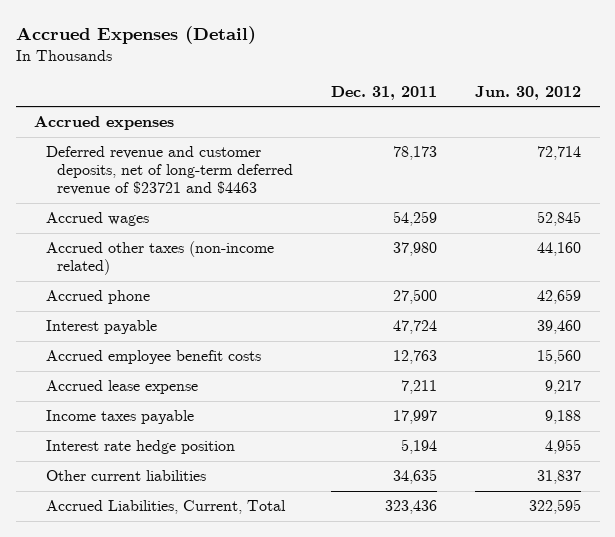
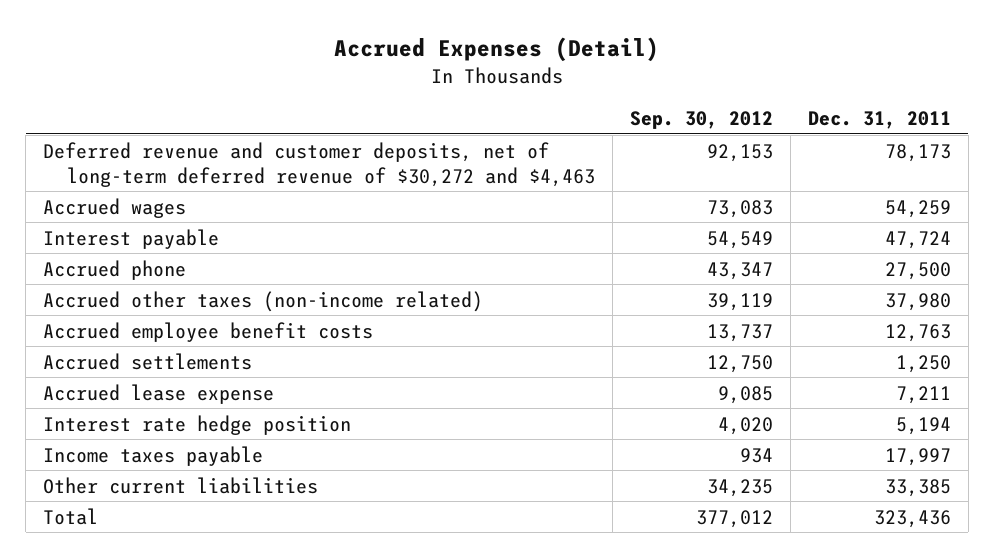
[474,85,581,100] Jun. 30, 2012 -> none
none -> [630,110,774,129] Sep. 30, 2012
[34,116,175,131] Accrued expenses -> none
[45,146,294,196] Deferred revenue and customer deposits, net of long-term deferred revenue of $23721 and $4463 -> [43,141,596,187] Deferred revenue and customer deposits, net of long-term deferred revenue of $30,272 and $4,463
[45,290,150,305] Accrued phone -> [43,259,187,280] Accrued phone
[45,241,274,276] Accrued other taxes (non-income related) -> [43,290,484,312] Accrued other taxes (non-income related)
none -> [43,352,253,370] Accrued settlements
[45,410,194,425] Income taxes payable -> [43,445,264,466] Income taxes payable
[393,469,438,485] 34,635 -> [885,478,952,497] 33,385
[45,500,286,515] Accrued Liabilities, Current, Total -> [43,507,99,525] Total

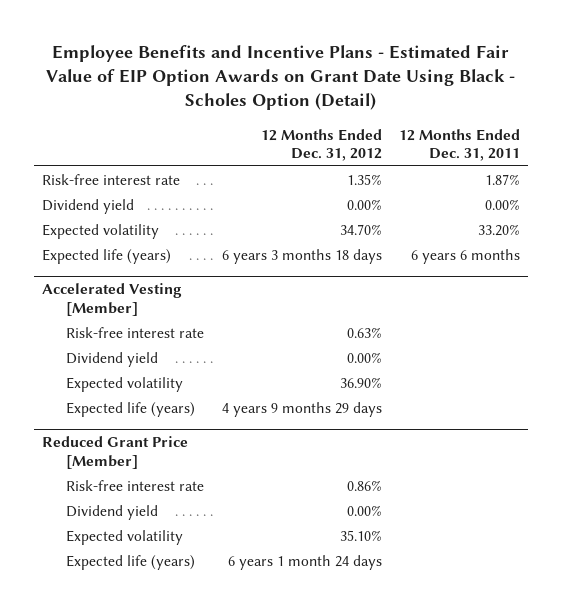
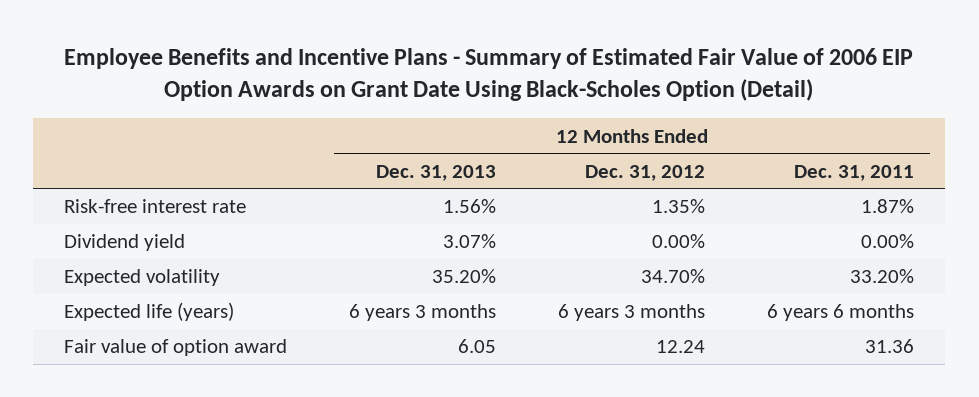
[45,44,515,111] Employee Benefits and Incentive Plans - Estimated Fair Value of EIP Option Awards on Grant Date Using Black - Scholes Option (Detail) -> [64,48,914,102] Employee Benefits and Incentive Plans - Summary of Estimated Fair Value of 2006 EIP Option Awards on Grant Date Using Black-Scholes Option (Detail)
none -> [376,164,497,181] Dec. 31, 2013
[42,283,183,316] Accelerated Vesting [Member] -> none
[66,326,205,338] Risk-free interest rate -> none
[66,351,159,367] Dividend yield -> none
[66,376,184,392] Expected volatility -> none
[66,401,196,417] Expected life (years) -> none
[42,436,189,469] Reduced Grant Price [Member] -> none
[66,479,205,491] Risk-free interest rate -> none
[66,504,159,520] Dividend yield -> none
[66,529,184,545] Expected volatility -> none
[66,554,196,570] Expected life (years) -> none
[221,248,382,264] 6 years 3 months 18 days -> [558,304,706,322] 6 years 3 months
none -> [64,339,288,357] Fair value of option award

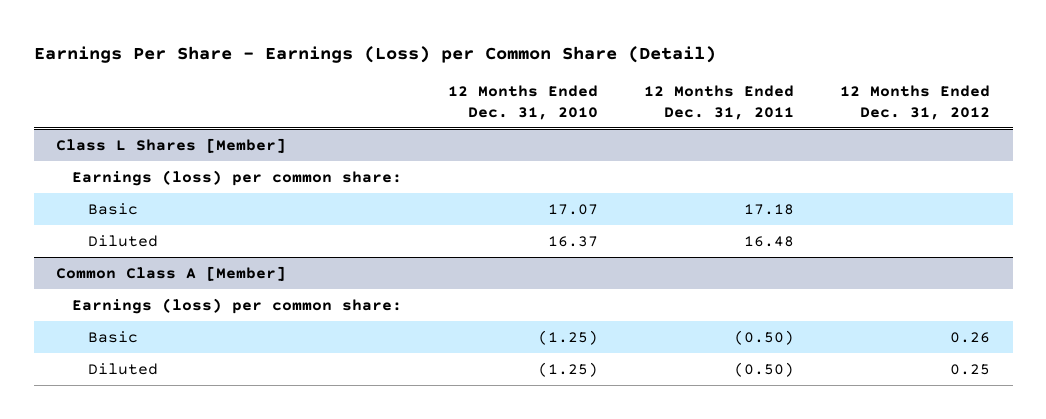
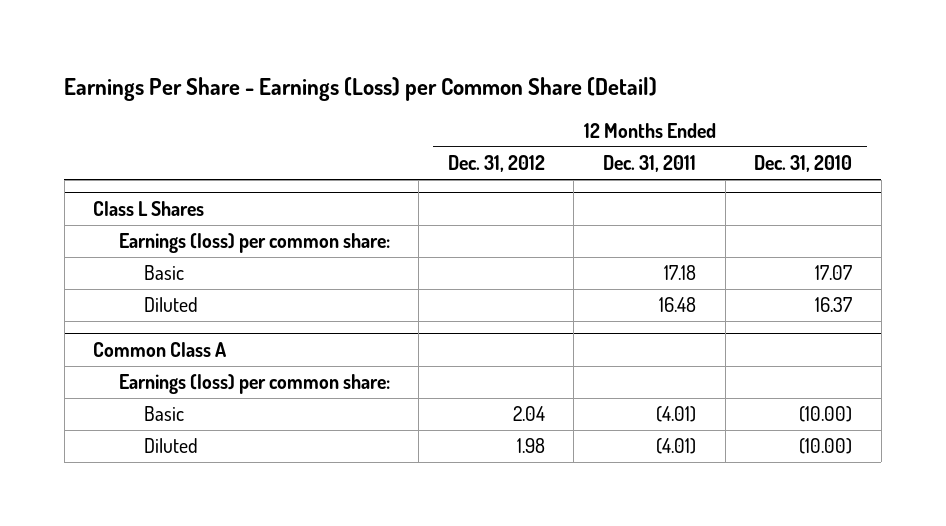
[56,137,287,153] Class L Shares [Member] -> [93,200,205,216] Class L Shares
[56,265,287,281] Common Class A [Member] -> [93,341,228,357] Common Class A
[538,329,599,345] (1.25) -> [799,406,853,423] (10.00)
[734,329,795,345] (0.50) -> [655,406,696,423] (4.01)
[949,331,990,343] 0.26 -> [512,406,545,422] 2.04
[538,361,599,377] (1.25) -> [799,438,853,455] (10.00)
[734,361,795,377] (0.50) -> [655,438,696,455] (4.01)
[949,363,990,375] 0.25 -> [516,438,545,454] 1.98

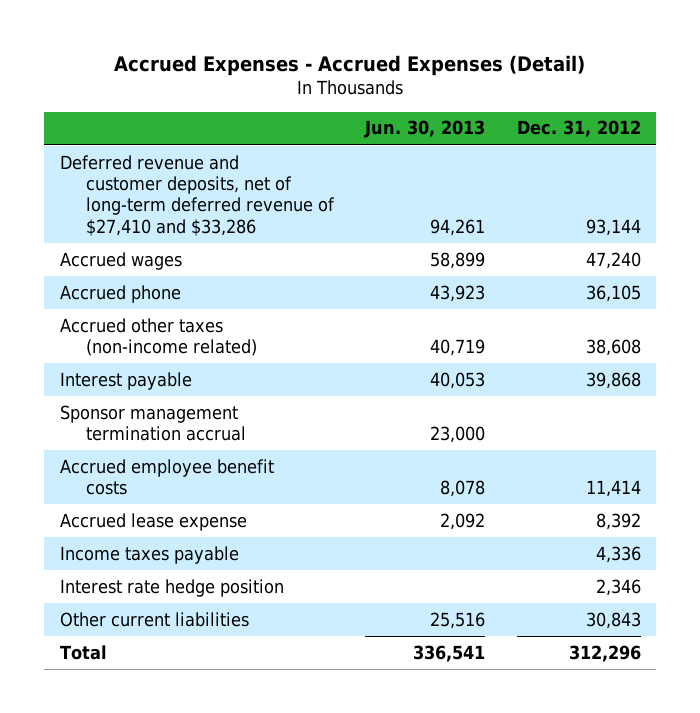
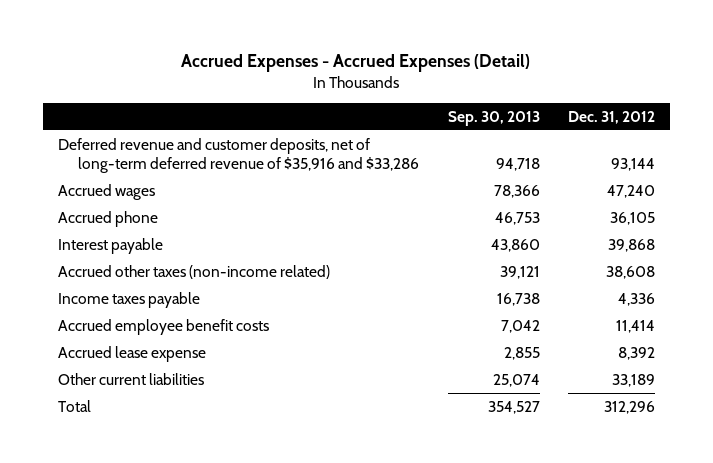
[364,120,486,139] Jun. 30, 2013 -> none
none -> [447,110,540,126] Sep. 30, 2013
[59,154,336,236] Deferred revenue and customer deposits, net of long-term deferred revenue of $27,410 and $33,286 -> [57,137,420,173] Deferred revenue and customer deposits, net of long-term deferred revenue of $35,916 and $33,286
[59,404,247,442] Sponsor management termination accrual -> none
[59,317,258,357] Accrued other taxes (non-income related) -> [57,264,330,279] Accrued other taxes (non-income related)
[59,545,239,564] Income taxes payable -> [57,291,200,308] Income taxes payable
[59,578,284,597] Interest rate hedge position -> none
[585,611,641,629] 30,843 -> [612,373,656,387] 33,189

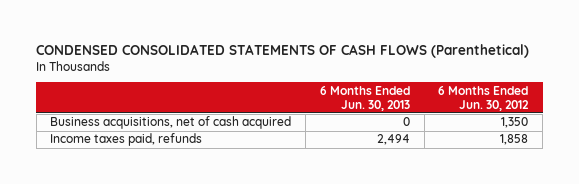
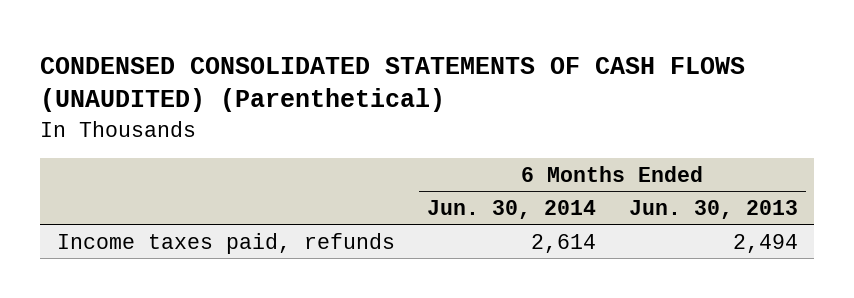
[36,43,530,58] CONDENSED CONSOLIDATED STATEMENTS OF CASH FLOWS (Parenthetical) -> [40,56,746,113] CONDENSED CONSOLIDATED STATEMENTS OF CASH FLOWS (UNAUDITED) (Parenthetical)
[438,85,530,111] 6 Months Ended Jun. 30, 2012 -> none
none -> [427,199,597,219] Jun. 30, 2014
[50,116,292,130] Business acquisitions, net of cash acquired -> none

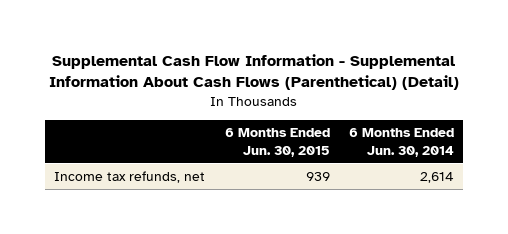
[40,56,746,113] CONDENSED CONSOLIDATED STATEMENTS OF CASH FLOWS (UNAUDITED) (Parenthetical) -> [49,54,460,91] Supplemental Cash Flow Information - Supplemental Information About Cash Flows (Parenthetical) (Detail)
[628,199,798,219] Jun. 30, 2013 -> none
none -> [224,127,330,157] 6 Months Ended Jun. 30, 2015
[56,232,395,254] Income taxes paid, refunds -> [54,171,206,184] Income tax refunds, net

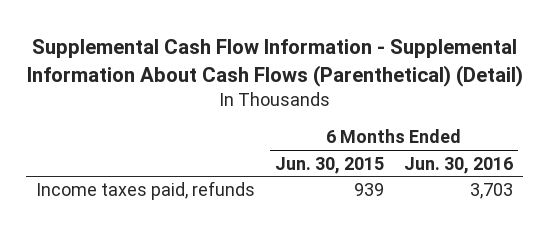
[348,127,454,157] 6 Months Ended Jun. 30, 2014 -> none
none -> [404,156,514,174] Jun. 30, 2016
[54,171,206,184] Income tax refunds, net -> [36,181,256,201] Income taxes paid, refunds

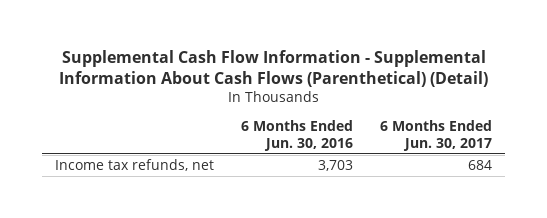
[275,156,385,174] Jun. 30, 2015 -> none
none -> [379,119,492,152] 6 Months Ended Jun. 30, 2017
[36,181,256,201] Income taxes paid, refunds -> [55,159,215,172] Income tax refunds, net

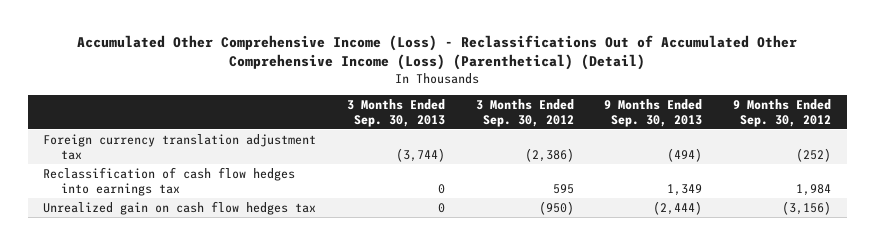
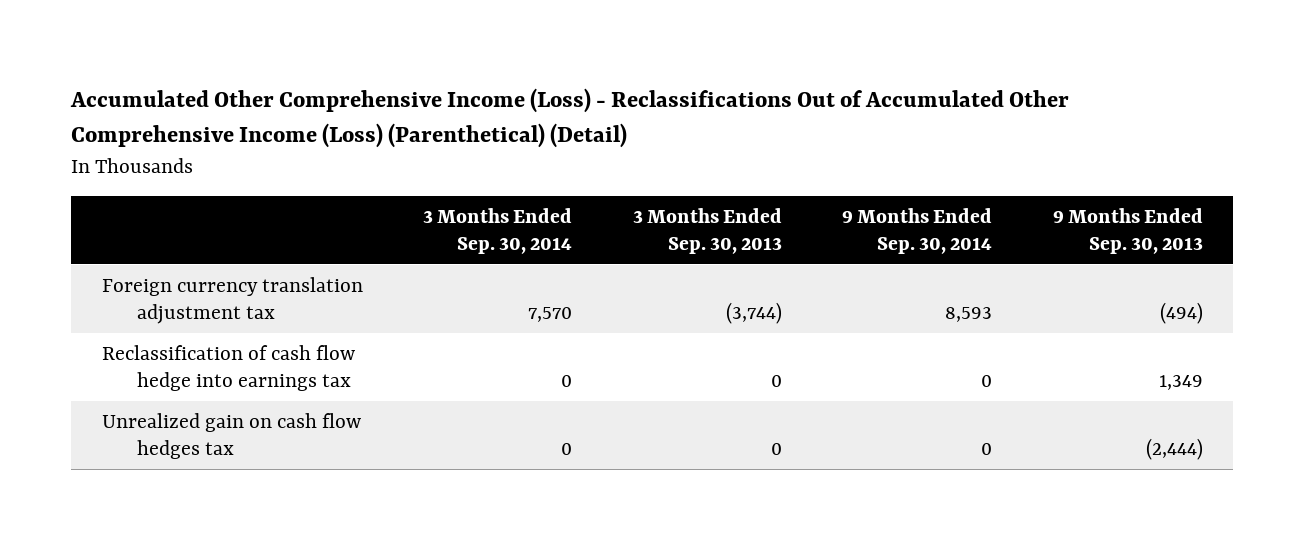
[475,98,574,127] 3 Months Ended Sep. 30, 2012 -> none
[733,98,832,127] 9 Months Ended Sep. 30, 2012 -> none
none -> [423,208,573,254] 3 Months Ended Sep. 30, 2014
none -> [842,208,993,254] 9 Months Ended Sep. 30, 2014
[43,166,296,196] Reclassification of cash flow hedges into earnings tax -> [101,345,355,391] Reclassification of cash flow hedge into earnings tax

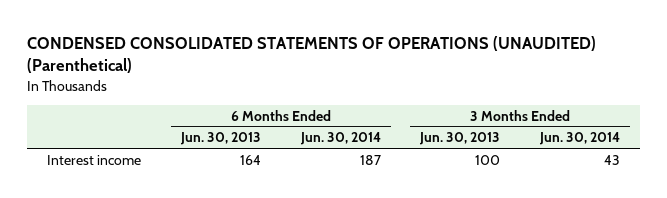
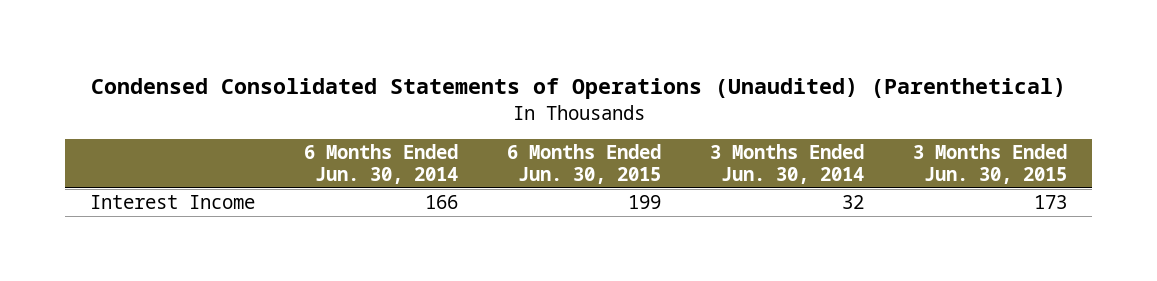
[27,36,597,74] CONDENSED CONSOLIDATED STATEMENTS OF OPERATIONS (UNAUDITED) (Parenthetical) -> [90,78,1066,100] Condensed Consolidated Statements of Operations (Unaudited) (Parenthetical)
[179,132,261,146] Jun. 30, 2013 -> none
[419,132,501,146] Jun. 30, 2013 -> none
none -> [507,143,662,185] 6 Months Ended Jun. 30, 2015
none -> [913,143,1068,185] 3 Months Ended Jun. 30, 2015
[47,154,142,165] Interest income -> [89,195,255,210] Interest Income
[359,154,381,165] 187 -> [424,195,458,210] 166
[604,154,621,165] 43 -> [842,195,865,210] 32

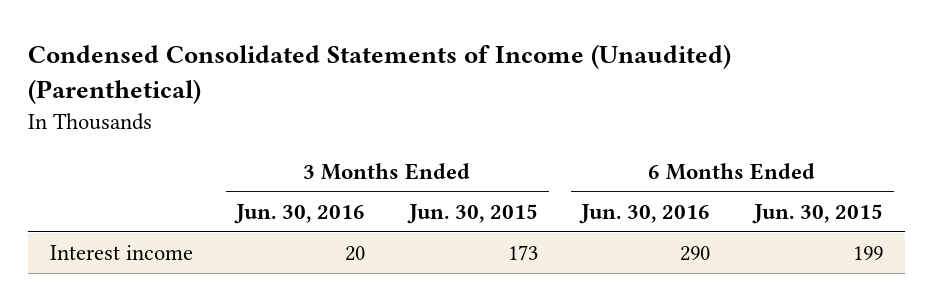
[90,78,1066,100] Condensed Consolidated Statements of Operations (Unaudited) (Parenthetical) -> [28,44,732,105] Condensed Consolidated Statements of Income (Unaudited) (Parenthetical)
[303,143,458,185] 6 Months Ended Jun. 30, 2014 -> none
[710,143,865,185] 3 Months Ended Jun. 30, 2014 -> none
none -> [234,203,366,224] Jun. 30, 2016
none -> [579,203,711,224] Jun. 30, 2016
[89,195,255,210] Interest Income -> [49,245,193,261] Interest income

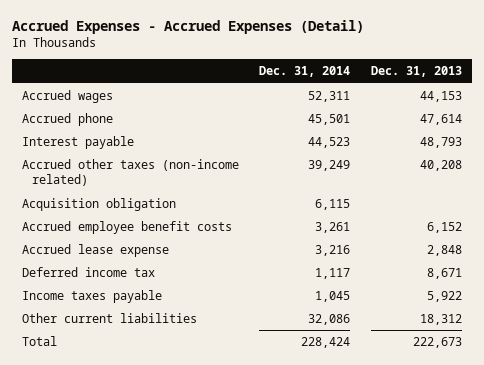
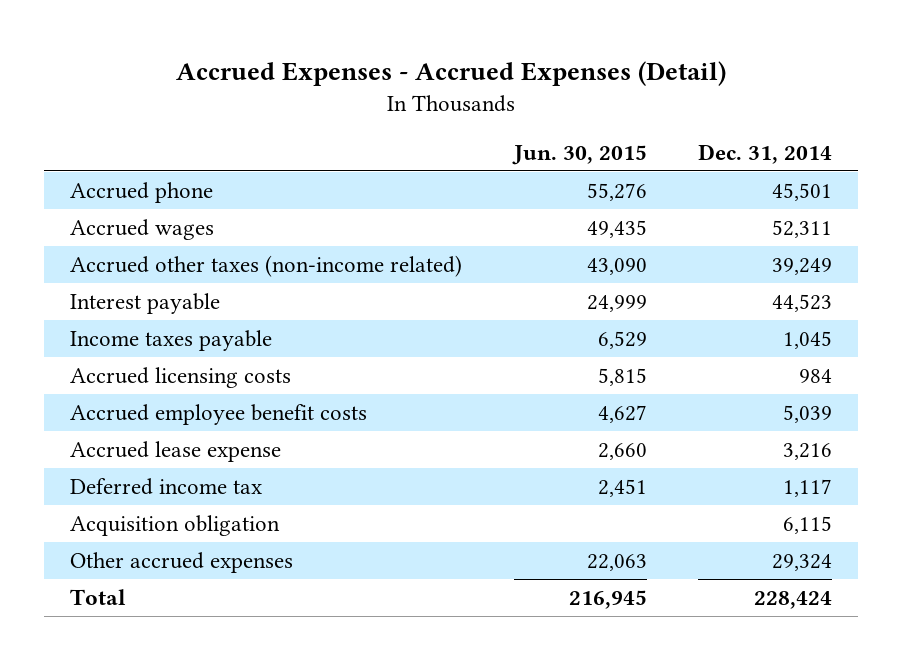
[370,66,462,78] Dec. 31, 2013 -> none
none -> [511,144,647,165] Jun. 30, 2015
[21,90,113,104] Accrued wages -> [70,218,215,240] Accrued wages
[21,136,134,150] Interest payable -> [70,292,221,314] Interest payable
[21,290,162,304] Income taxes payable -> [70,329,273,351] Income taxes payable
none -> [70,366,292,388] Accrued licensing costs
[315,222,351,234] 3,261 -> [783,404,833,423] 5,039
[21,198,176,212] Acquisition obligation -> [70,514,281,536] Acquisition obligation
[21,313,197,324] Other current liabilities -> [70,551,294,573] Other accrued expenses
[308,314,351,326] 32,086 -> [772,553,833,571] 29,324

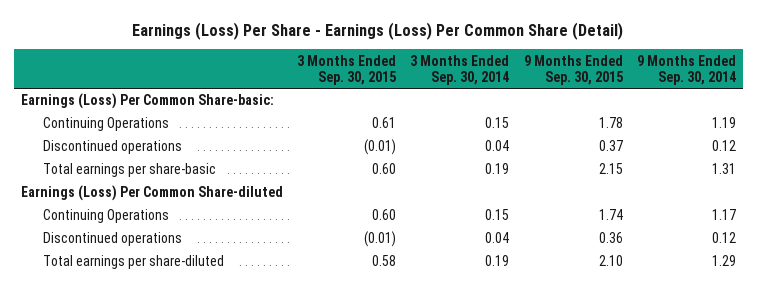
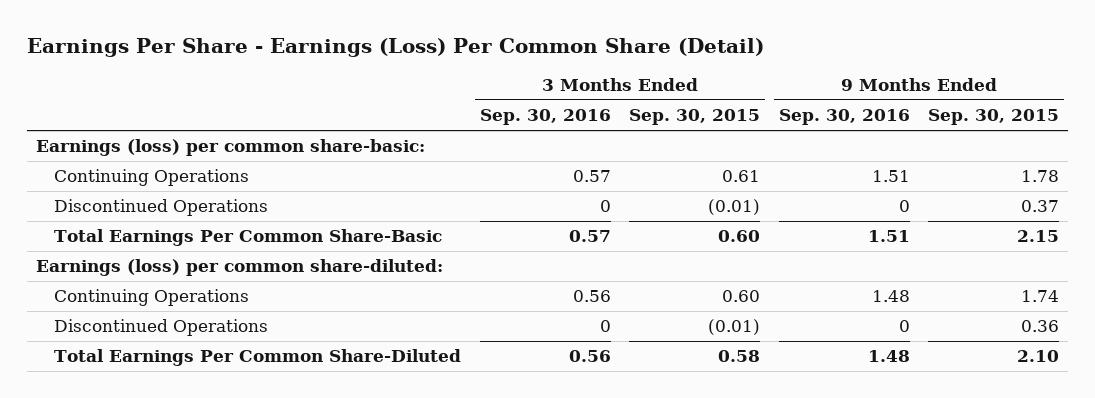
[132,21,624,40] Earnings (Loss) Per Share - Earnings (Loss) Per Common Share (Detail) -> [26,38,764,58] Earnings Per Share - Earnings (Loss) Per Common Share (Detail)
[410,54,510,85] 3 Months Ended Sep. 30, 2014 -> none
[636,54,736,85] 9 Months Ended Sep. 30, 2014 -> none
none -> [479,109,611,126] Sep. 30, 2016
none -> [778,109,910,126] Sep. 30, 2016
[21,93,275,110] Earnings (Loss) Per Common Share-basic: -> [36,139,426,157] Earnings (loss) per common share-basic:
[43,140,183,155] Discontinued operations -> [54,199,269,217] Discontinued Operations
[43,163,217,178] Total earnings per share-basic -> [54,229,443,247] Total Earnings Per Common Share-Basic
[21,185,284,202] Earnings (Loss) Per Common Share-diluted -> [36,259,444,277] Earnings (loss) per common share-diluted:
[43,232,183,247] Discontinued operations -> [54,319,269,337] Discontinued Operations
[43,255,225,270] Total earnings per share-diluted -> [54,349,462,367] Total Earnings Per Common Share-Diluted

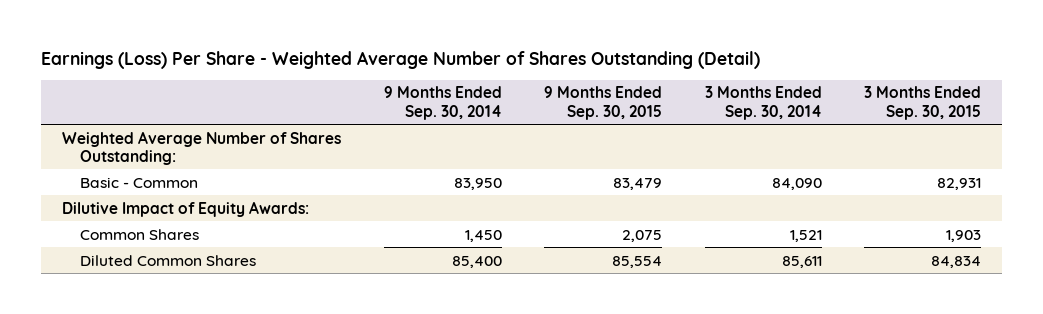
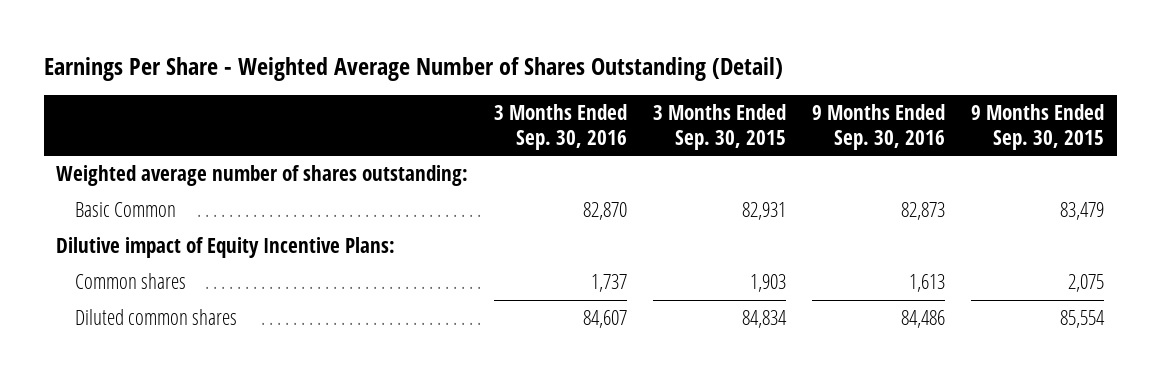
[40,50,760,69] Earnings (Loss) Per Share - Weighted Average Number of Shares Outstanding (Detail) -> [43,57,783,82] Earnings Per Share - Weighted Average Number of Shares Outstanding (Detail)
[383,86,502,120] 9 Months Ended Sep. 30, 2014 -> none
[704,86,822,120] 3 Months Ended Sep. 30, 2014 -> none
none -> [494,104,628,150] 3 Months Ended Sep. 30, 2016
none -> [812,104,946,150] 9 Months Ended Sep. 30, 2016
[61,130,341,165] Weighted Average Number of Shares Outstanding: -> [56,164,469,186] Weighted average number of shares outstanding:
[79,176,198,188] Basic - Common -> [74,201,176,217] Basic Common
[61,200,309,217] Dilutive Impact of Equity Awards: -> [56,236,396,258] Dilutive impact of Equity Incentive Plans:
[79,228,199,240] Common Shares -> [74,272,186,289] Common shares
[79,254,256,266] Diluted Common Shares -> [74,308,237,325] Diluted common shares

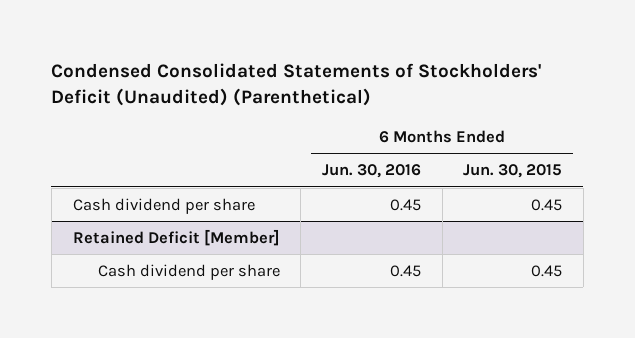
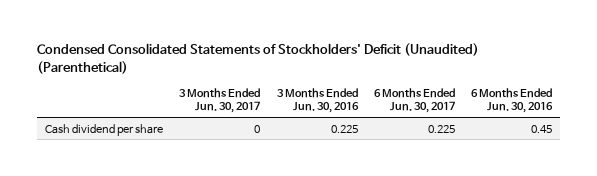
[463,164,563,179] Jun. 30, 2015 -> none
none -> [179,88,261,114] 3 Months Ended Jun. 30, 2017
none -> [276,88,359,114] 3 Months Ended Jun. 30, 2016
none -> [373,88,455,114] 6 Months Ended Jun. 30, 2017
[72,228,280,246] Retained Deficit [Member] -> none
[97,263,280,280] Cash dividend per share -> none

